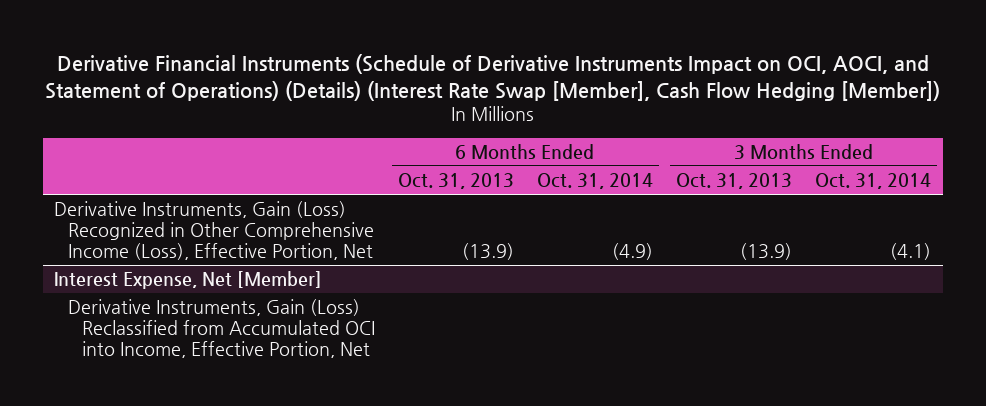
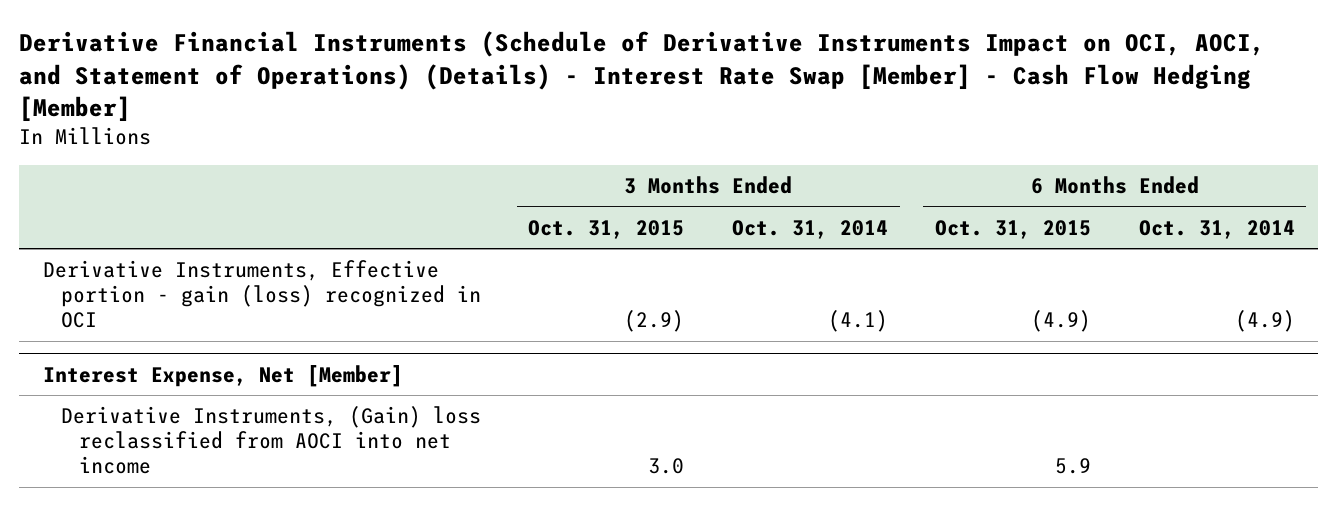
[44,53,940,101] Derivative Financial Instruments (Schedule of Derivative Instruments Impact on OCI, AOCI, and Statement of Operations) (Details) (Interest Rate Swap [Member], Cash Flow Hedging [Member]) -> [18,31,1265,123] Derivative Financial Instruments (Schedule of Derivative Instruments Impact on OCI, AOCI, and Statement of Operations) (Details) - Interest Rate Swap [Member] - Cash Flow Hedging [Member]
[397,173,514,190] Oct. 31, 2013 -> none
[675,173,792,190] Oct. 31, 2013 -> none
none -> [528,219,685,239] Oct. 31, 2015
none -> [935,219,1092,239] Oct. 31, 2015
[54,201,375,260] Derivative Instruments, Gain (Loss) Recognized in Other Comprehensive Income (Loss), Effective Portion, Net -> [42,260,481,329] Derivative Instruments, Effective portion - gain (loss) recognized in OCI
[68,299,375,358] Derivative Instruments, Gain (Loss) Reclassified from Accumulated OCI into Income, Effective Portion, Net -> [60,406,481,475] Derivative Instruments, (Gain) loss reclassified from AOCI into net income

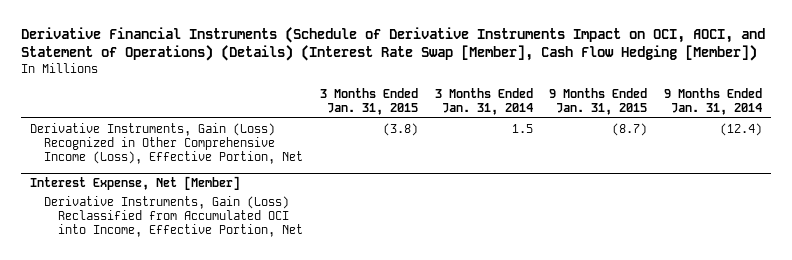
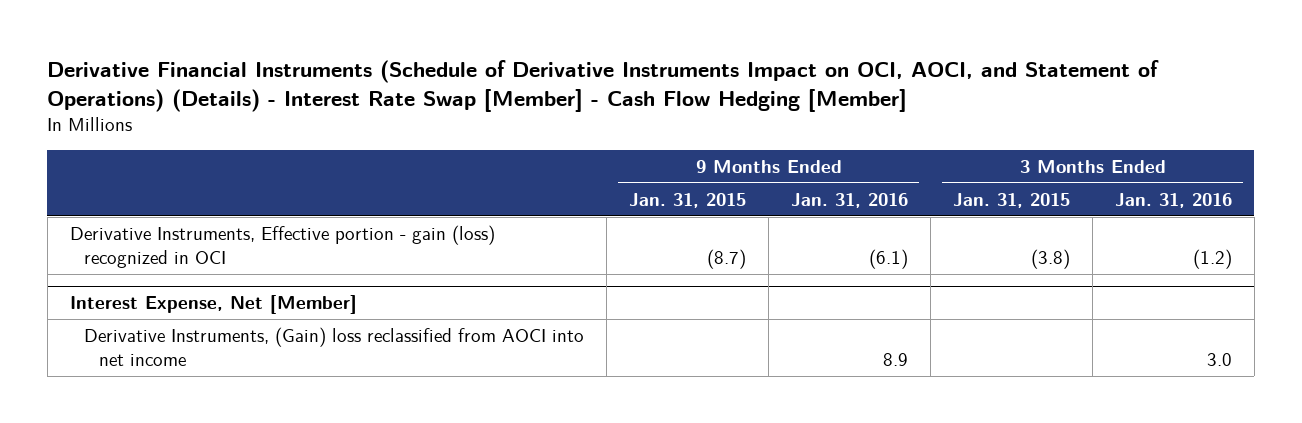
[21,27,766,62] Derivative Financial Instruments (Schedule of Derivative Instruments Impact on OCI, AOCI, and Statement of Operations) (Details) (Interest Rate Swap [Member], Cash Flow Hedging [Member]) -> [47,59,1160,112] Derivative Financial Instruments (Schedule of Derivative Instruments Impact on OCI, AOCI, and Statement of Operations) (Details) - Interest Rate Swap [Member] - Cash Flow Hedging [Member]
[434,88,533,116] 3 Months Ended Jan. 31, 2014 -> none
[664,88,763,116] 9 Months Ended Jan. 31, 2014 -> none
none -> [791,192,909,208] Jan. 31, 2016
none -> [1114,192,1232,208] Jan. 31, 2016
[29,122,303,164] Derivative Instruments, Gain (Loss) Recognized in Other Comprehensive Income (Loss), Effective Portion, Net -> [69,225,495,269] Derivative Instruments, Effective portion - gain (loss) recognized in OCI
[43,195,303,237] Derivative Instruments, Gain (Loss) Reclassified from Accumulated OCI into Income, Effective Portion, Net -> [84,327,585,367] Derivative Instruments, (Gain) loss reclassified from AOCI into net income

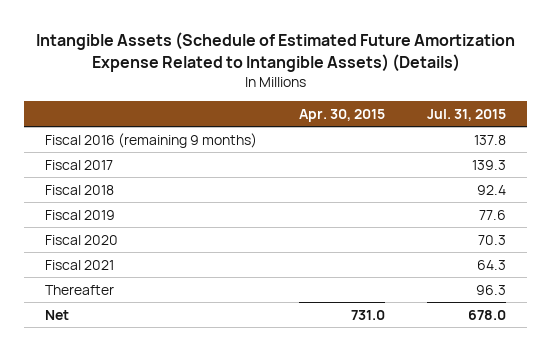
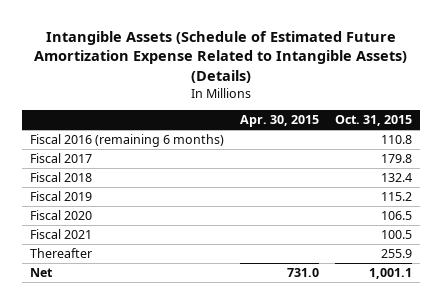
[426,108,506,121] Jul. 31, 2015 -> none
none -> [335,115,413,127] Oct. 31, 2015
[45,132,258,148] Fiscal 2016 (remaining 9 months) -> [30,134,225,148] Fiscal 2016 (remaining 6 months)

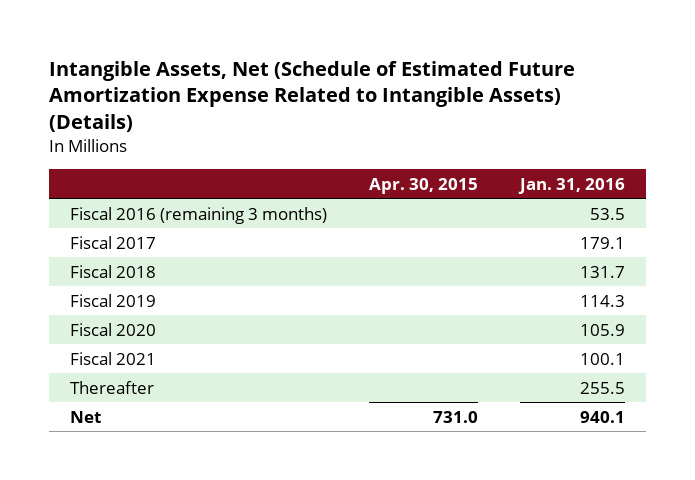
[34,30,408,83] Intangible Assets (Schedule of Estimated Future Amortization Expense Related to Intangible Assets) (Details) -> [49,60,576,132] Intangible Assets, Net (Schedule of Estimated Future Amortization Expense Related to Intangible Assets) (Details)
[335,115,413,127] Oct. 31, 2015 -> none
none -> [517,177,625,194] Jan. 31, 2016
[30,134,225,148] Fiscal 2016 (remaining 6 months) -> [70,206,328,224] Fiscal 2016 (remaining 3 months)

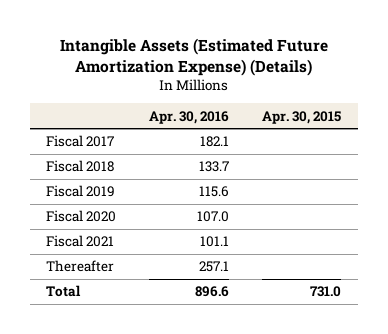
[49,60,576,132] Intangible Assets, Net (Schedule of Estimated Future Amortization Expense Related to Intangible Assets) (Details) -> [59,37,328,76] Intangible Assets (Estimated Future Amortization Expense) (Details)
[517,177,625,194] Jan. 31, 2016 -> none
none -> [149,110,230,124] Apr. 30, 2016
[70,206,328,224] Fiscal 2016 (remaining 3 months) -> none
[70,410,102,423] Net -> [46,285,82,298] Total

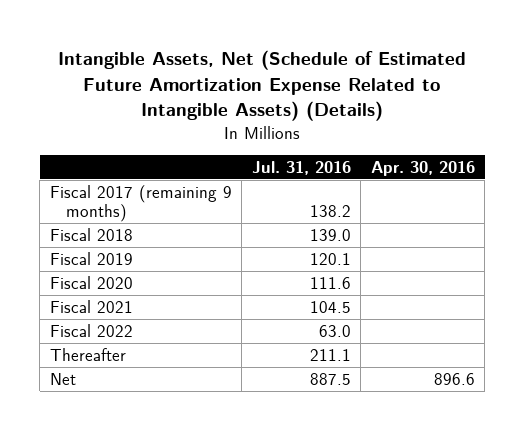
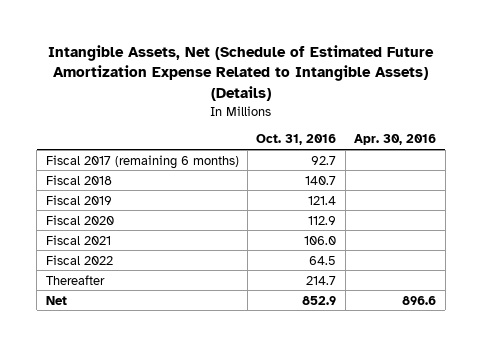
[251,160,351,175] Jul. 31, 2016 -> none
none -> [256,134,337,146] Oct. 31, 2016
[49,184,232,223] Fiscal 2017 (remaining 9 months) -> [45,154,239,169] Fiscal 2017 (remaining 6 months)

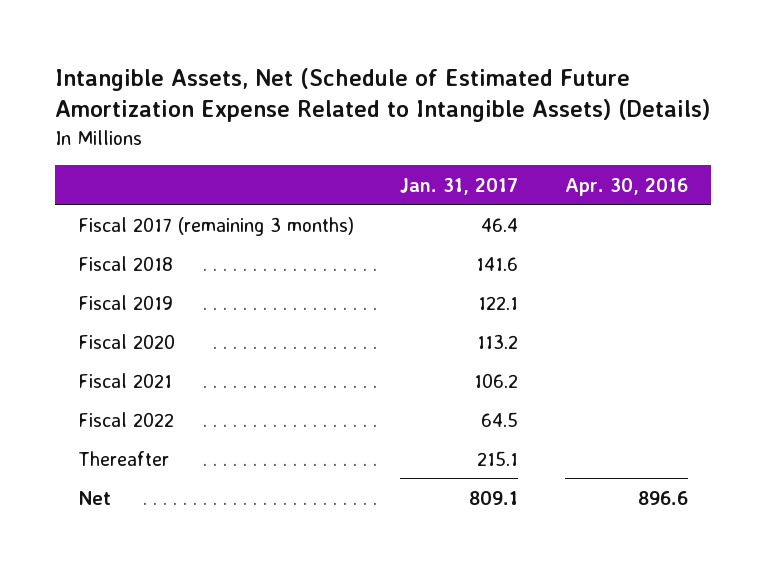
[256,134,337,146] Oct. 31, 2016 -> none
none -> [400,177,519,195] Jan. 31, 2017
[45,154,239,169] Fiscal 2017 (remaining 6 months) -> [77,216,354,236] Fiscal 2017 (remaining 3 months)

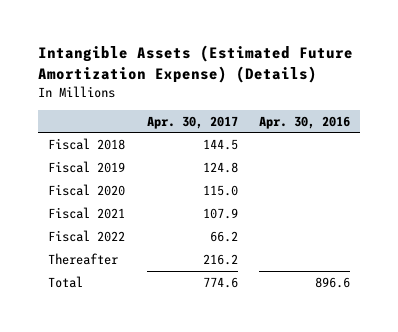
[54,68,710,123] Intangible Assets, Net (Schedule of Estimated Future Amortization Expense Related to Intangible Assets) (Details) -> [37,45,353,83] Intangible Assets (Estimated Future Amortization Expense) (Details)
[400,177,519,195] Jan. 31, 2017 -> none
none -> [146,115,238,129] Apr. 30, 2017
[77,216,354,236] Fiscal 2017 (remaining 3 months) -> none
[77,490,111,505] Net -> [48,275,84,288] Total

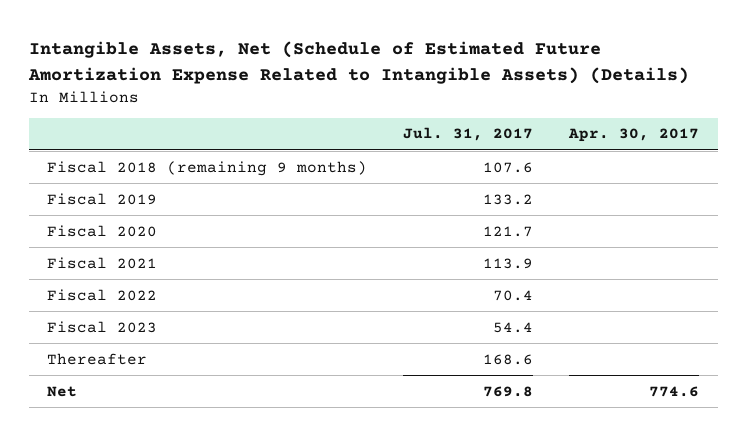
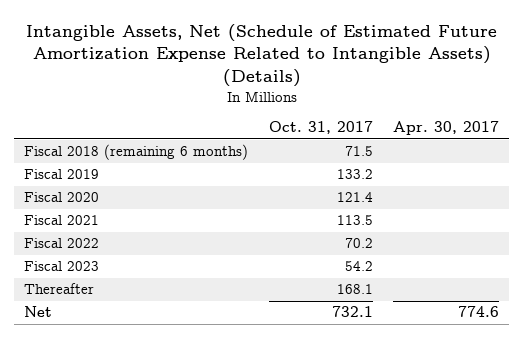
[403,127,534,142] Jul. 31, 2017 -> none
none -> [268,121,373,135] Oct. 31, 2017
[47,160,368,176] Fiscal 2018 (remaining 9 months) -> [24,144,249,161] Fiscal 2018 (remaining 6 months)

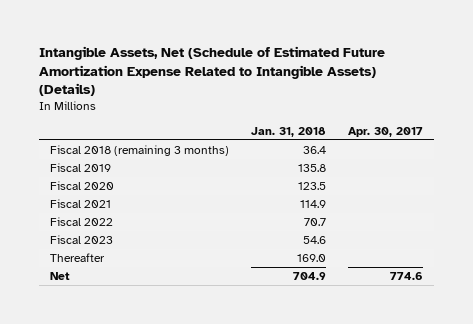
[268,121,373,135] Oct. 31, 2017 -> none
none -> [250,127,326,138] Jan. 31, 2018
[24,144,249,161] Fiscal 2018 (remaining 6 months) -> [49,144,229,156] Fiscal 2018 (remaining 3 months)

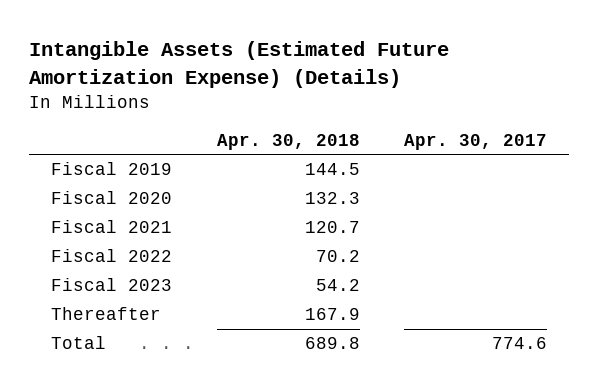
[38,46,385,97] Intangible Assets, Net (Schedule of Estimated Future Amortization Expense Related to Intangible Assets) (Details) -> [28,41,449,88] Intangible Assets (Estimated Future Amortization Expense) (Details)
[250,127,326,138] Jan. 31, 2018 -> none
none -> [216,133,360,150] Apr. 30, 2018
[49,144,229,156] Fiscal 2018 (remaining 3 months) -> none
[49,271,70,280] Net -> [51,336,107,350] Total

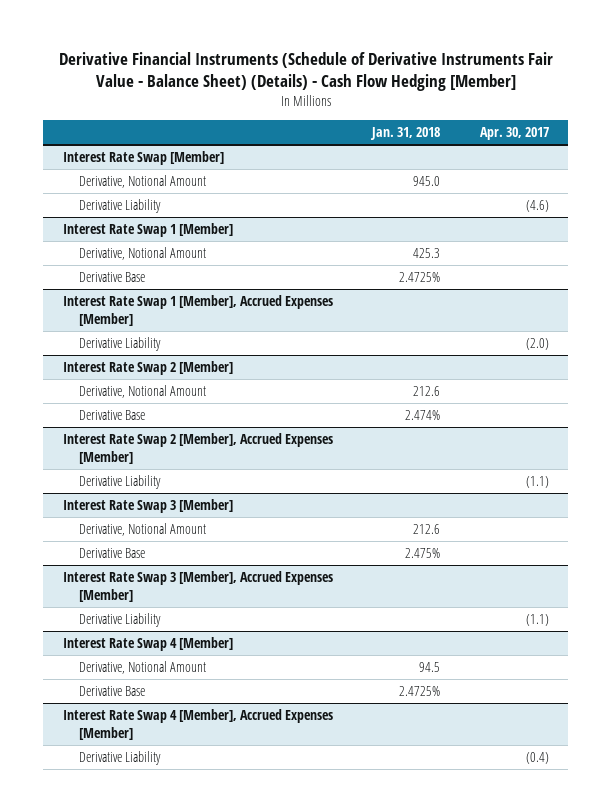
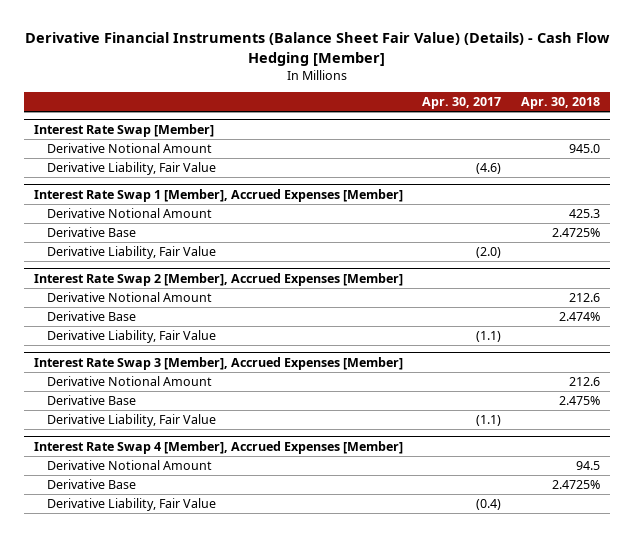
[58,51,553,91] Derivative Financial Instruments (Schedule of Derivative Instruments Fair Value - Balance Sheet) (Details) - Cash Flow Hedging [Member] -> [24,32,610,66] Derivative Financial Instruments (Balance Sheet Fair Value) (Details) - Cash Flow Hedging [Member]
[370,127,441,141] Jan. 31, 2018 -> none
none -> [520,97,600,110] Apr. 30, 2018
[62,222,233,237] Interest Rate Swap 1 [Member] -> none
[78,246,206,260] Derivative, Notional Amount -> none
[78,271,145,282] Derivative Base -> none
[78,174,206,188] Derivative, Notional Amount -> [47,142,213,153] Derivative Notional Amount
[78,198,161,213] Derivative Liability -> [47,161,217,175] Derivative Liability, Fair Value
[62,360,233,375] Interest Rate Swap 2 [Member] -> none
[78,384,206,398] Derivative, Notional Amount -> none
[78,409,145,420] Derivative Base -> none
none -> [47,207,213,218] Derivative Notional Amount
none -> [47,226,137,237] Derivative Base
[78,336,161,351] Derivative Liability -> [47,245,217,259] Derivative Liability, Fair Value
[62,498,233,513] Interest Rate Swap 3 [Member] -> none
[78,522,206,536] Derivative, Notional Amount -> none
[78,547,145,558] Derivative Base -> none
none -> [47,291,213,302] Derivative Notional Amount
none -> [47,310,137,321] Derivative Base
[78,474,161,489] Derivative Liability -> [47,329,217,343] Derivative Liability, Fair Value
[62,636,233,651] Interest Rate Swap 4 [Member] -> none
[78,660,206,674] Derivative, Notional Amount -> none
[78,685,145,696] Derivative Base -> none
none -> [47,375,213,386] Derivative Notional Amount
none -> [47,394,137,405] Derivative Base
[78,612,161,627] Derivative Liability -> [47,413,217,427] Derivative Liability, Fair Value
none -> [47,459,213,470] Derivative Notional Amount
none -> [47,478,137,489] Derivative Base
[78,750,161,765] Derivative Liability -> [47,497,217,511] Derivative Liability, Fair Value

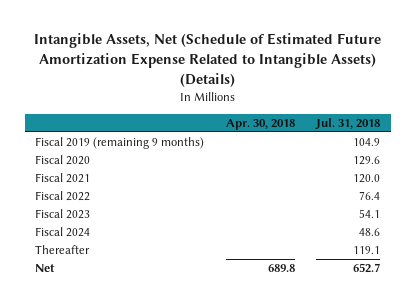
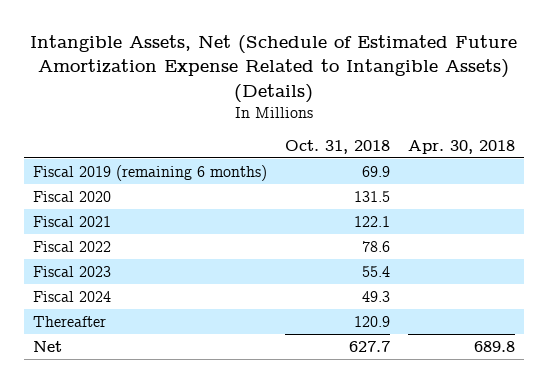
[315,117,381,130] Jul. 31, 2018 -> none
none -> [284,139,390,154] Oct. 31, 2018
[35,137,205,150] Fiscal 2019 (remaining 9 months) -> [33,164,268,181] Fiscal 2019 (remaining 6 months)

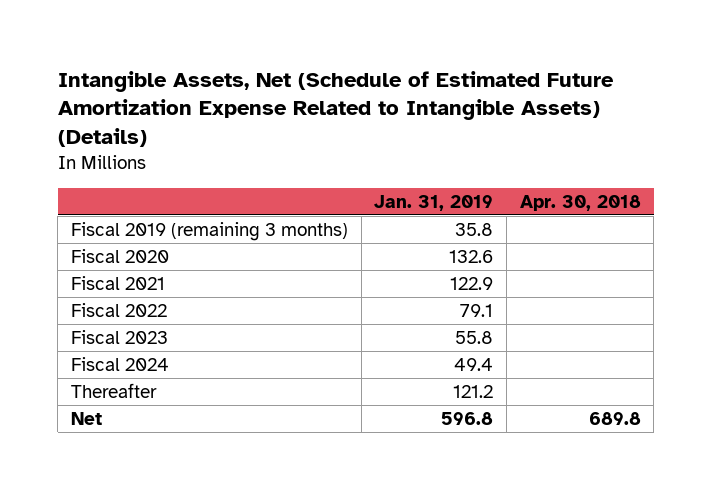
[284,139,390,154] Oct. 31, 2018 -> none
none -> [374,194,494,211] Jan. 31, 2019
[33,164,268,181] Fiscal 2019 (remaining 6 months) -> [70,221,348,241] Fiscal 2019 (remaining 3 months)

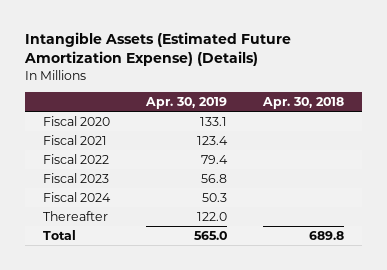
[57,70,614,148] Intangible Assets, Net (Schedule of Estimated Future Amortization Expense Related to Intangible Assets) (Details) -> [23,32,291,67] Intangible Assets (Estimated Future Amortization Expense) (Details)
[374,194,494,211] Jan. 31, 2019 -> none
none -> [145,97,228,110] Apr. 30, 2019
[70,221,348,241] Fiscal 2019 (remaining 3 months) -> none
[70,411,102,425] Net -> [42,229,76,240] Total

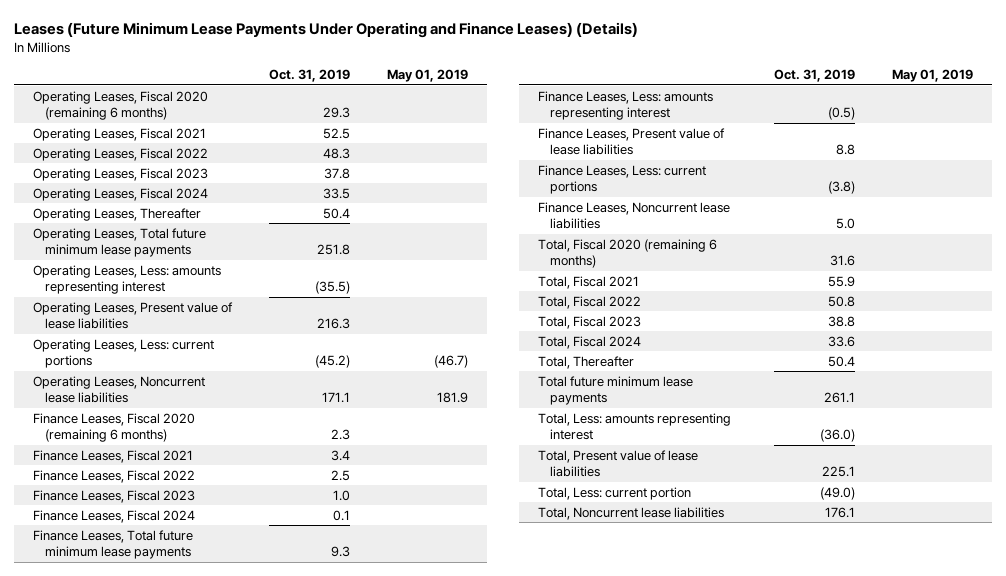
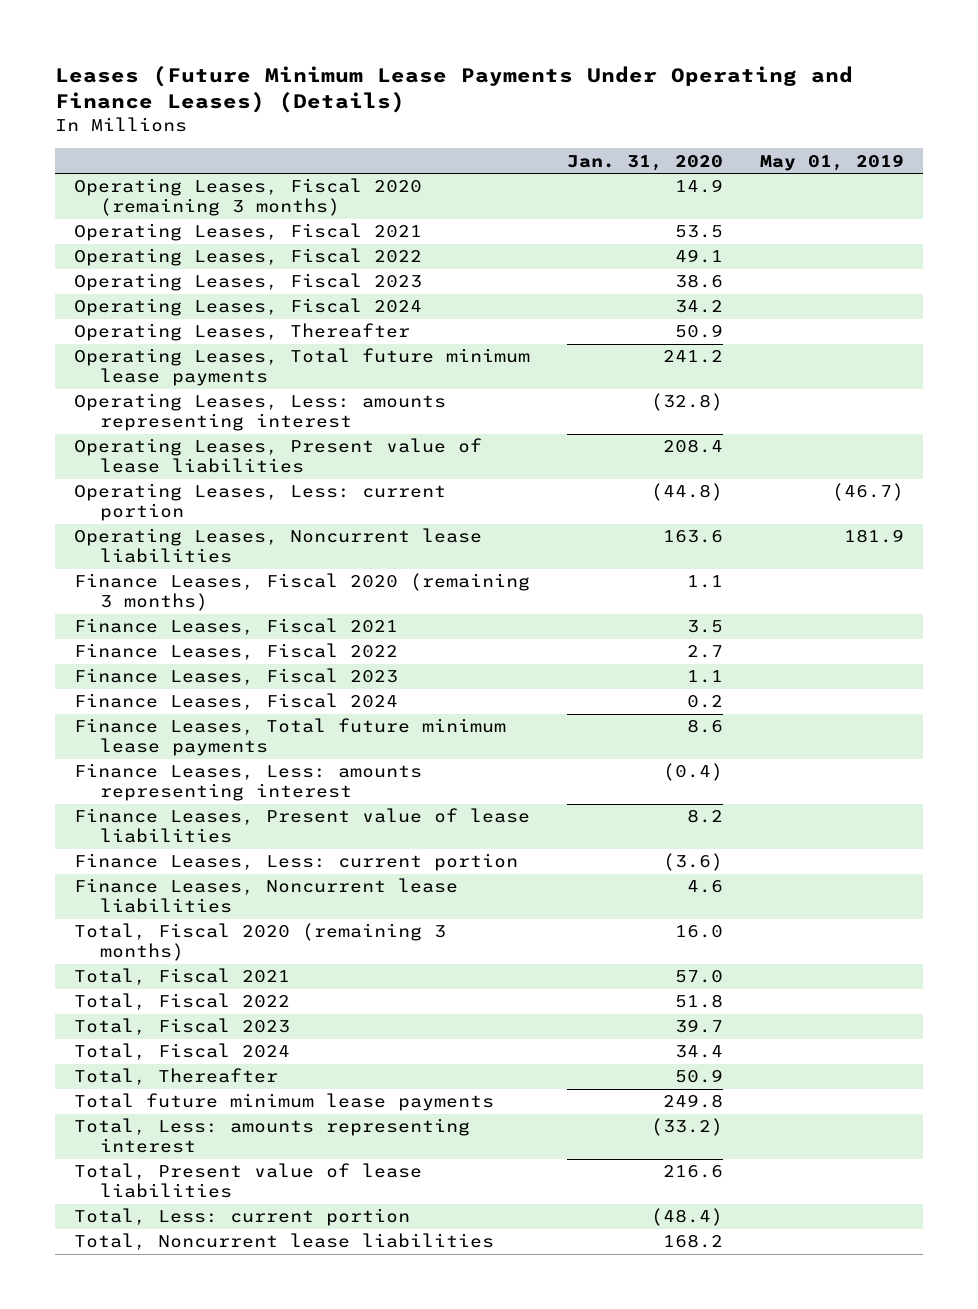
[268,69,350,83] Oct. 31, 2019 -> none
none -> [567,154,724,171] Jan. 31, 2020
[32,90,208,120] Operating Leases, Fiscal 2020 (remaining 6 months) -> [73,178,422,217] Operating Leases, Fiscal 2020 (remaining 3 months)
[32,338,214,368] Operating Leases, Less: current portions -> [73,483,446,522] Operating Leases, Less: current portion
[32,412,195,442] Finance Leases, Fiscal 2020 (remaining 6 months) -> [73,573,530,612] Finance Leases, Fiscal 2020 (remaining 3 months)
[537,164,706,194] Finance Leases, Less: current portions -> [73,853,518,872] Finance Leases, Less: current portion
[537,238,717,268] Total, Fiscal 2020 (remaining 6 months) -> [73,923,446,962] Total, Fiscal 2020 (remaining 3 months)

